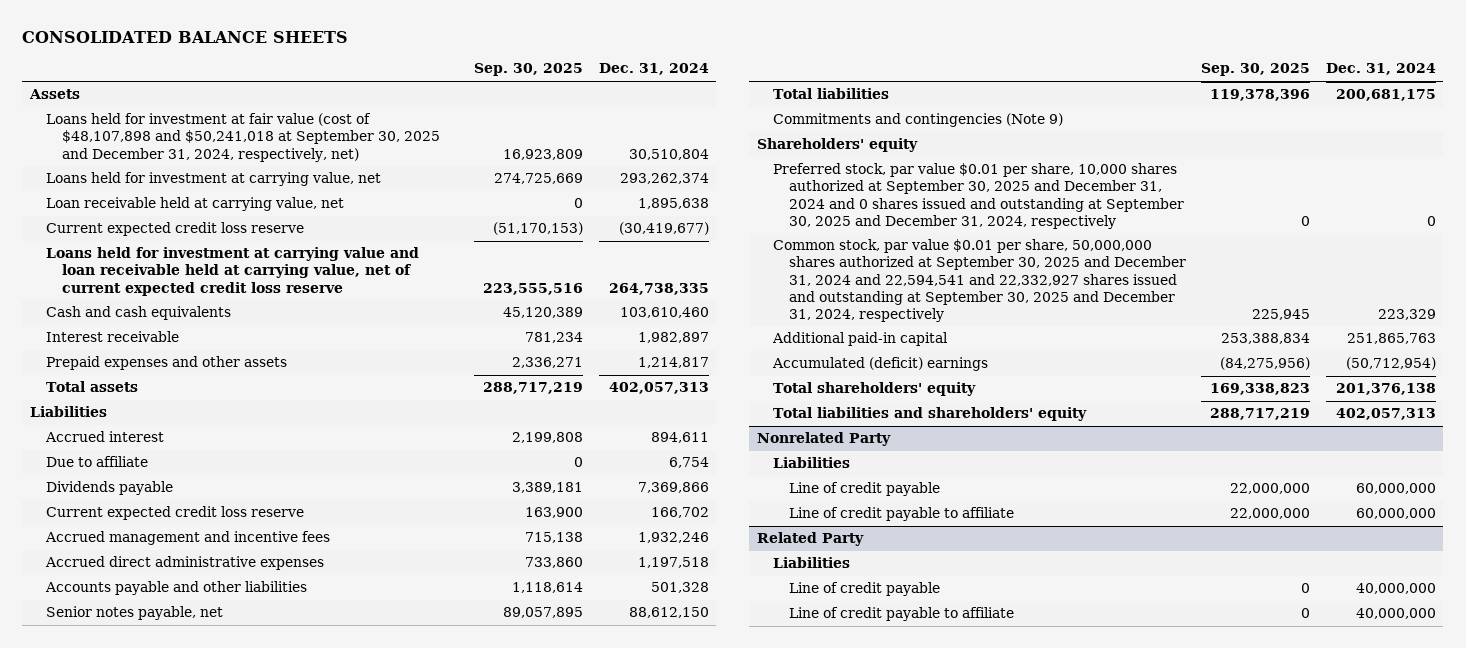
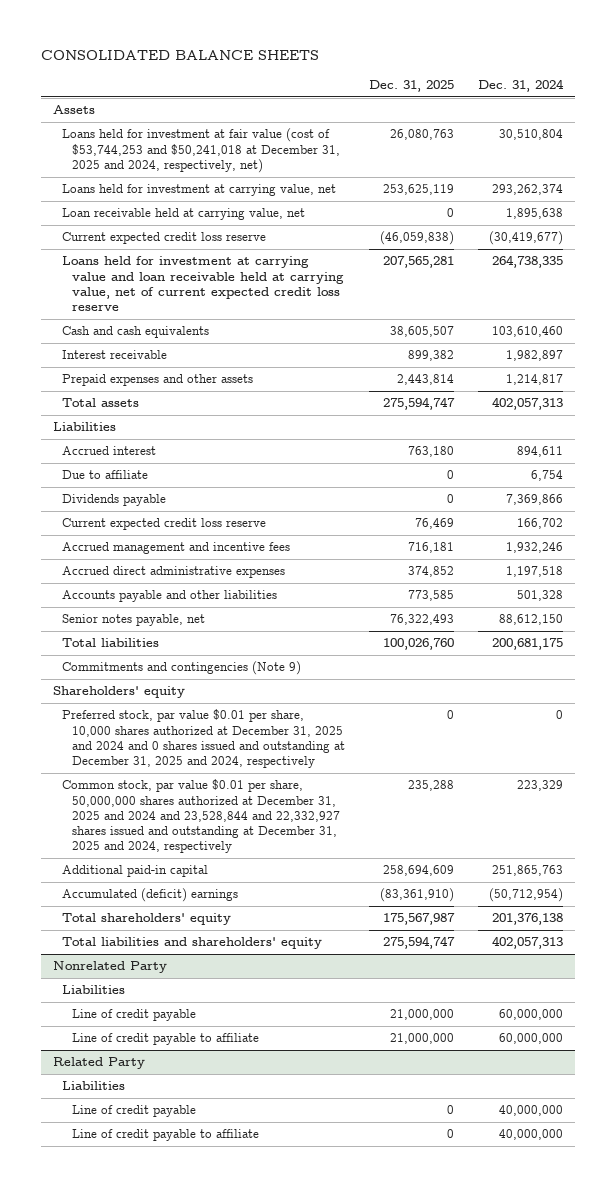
[474,63,584,77] Sep. 30, 2025 -> none
none -> [368,79,454,92] Dec. 31, 2025
[45,113,440,162] Loans held for investment at fair value (cost of $48,107,898 and $50,241,018 at September 30, 2025 and December 31, 2024, respectively, net) -> [62,128,340,173] Loans held for investment at fair value (cost of $53,744,253 and $50,241,018 at December 31, 2025 and 2024, respectively, net)
[772,163,1184,229] Preferred stock, par value $0.01 per share, 10,000 shares authorized at September 30, 2025 and December 31, 2024 and 0 shares issued and outstanding at September 30, 2025 and December 31, 2024, respectively -> [62,709,345,768] Preferred stock, par value $0.01 per share, 10,000 shares authorized at December 31, 2025 and 2024 and 0 shares issued and outstanding at December 31, 2025 and 2024, respectively
[772,239,1186,322] Common stock, par value $0.01 per share, 50,000,000 shares authorized at September 30, 2025 and December 31, 2024 and 22,594,541 and 22,332,927 shares issued and outstanding at September 30, 2025 and December 31, 2024, respectively -> [62,779,340,853] Common stock, par value $0.01 per share, 50,000,000 shares authorized at December 31, 2025 and 2024 and 23,528,844 and 22,332,927 shares issued and outstanding at December 31, 2025 and 2024, respectively

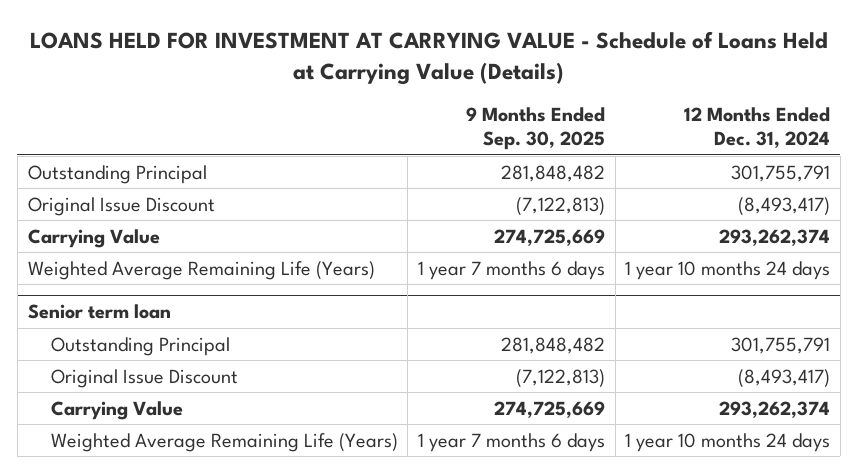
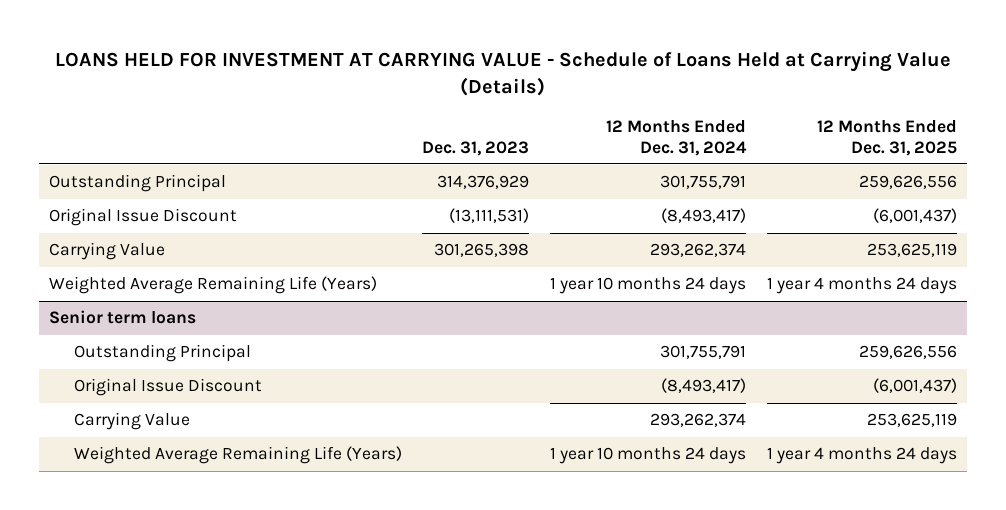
[465,107,605,151] 9 Months Ended Sep. 30, 2025 -> none
none -> [422,140,530,156] Dec. 31, 2023
none -> [816,120,957,156] 12 Months Ended Dec. 31, 2025
[27,304,171,320] Senior term loan -> [49,310,197,325] Senior term loans

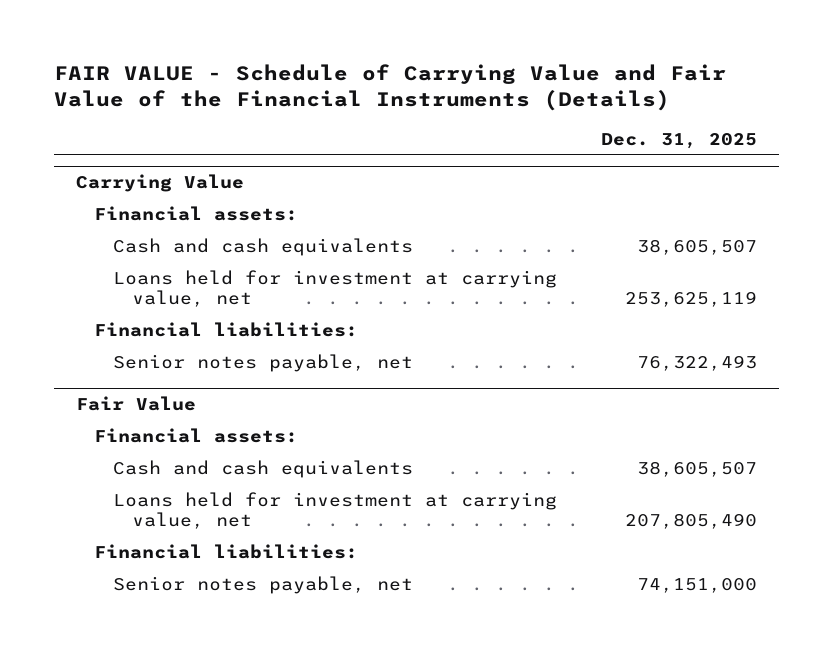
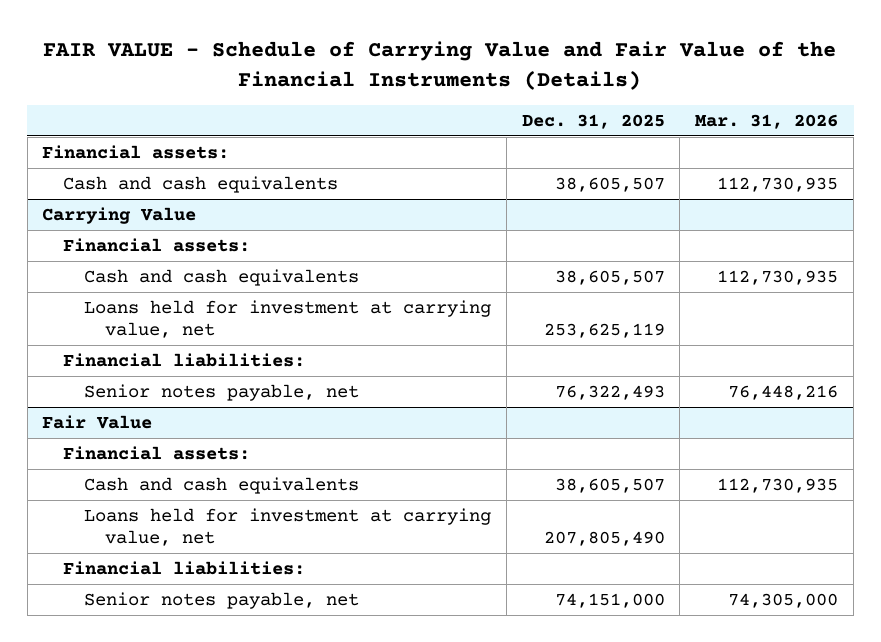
none -> [695,113,839,129] Mar. 31, 2026
none -> [42,145,230,160] Financial assets:
none -> [63,176,339,194] Cash and cash equivalents

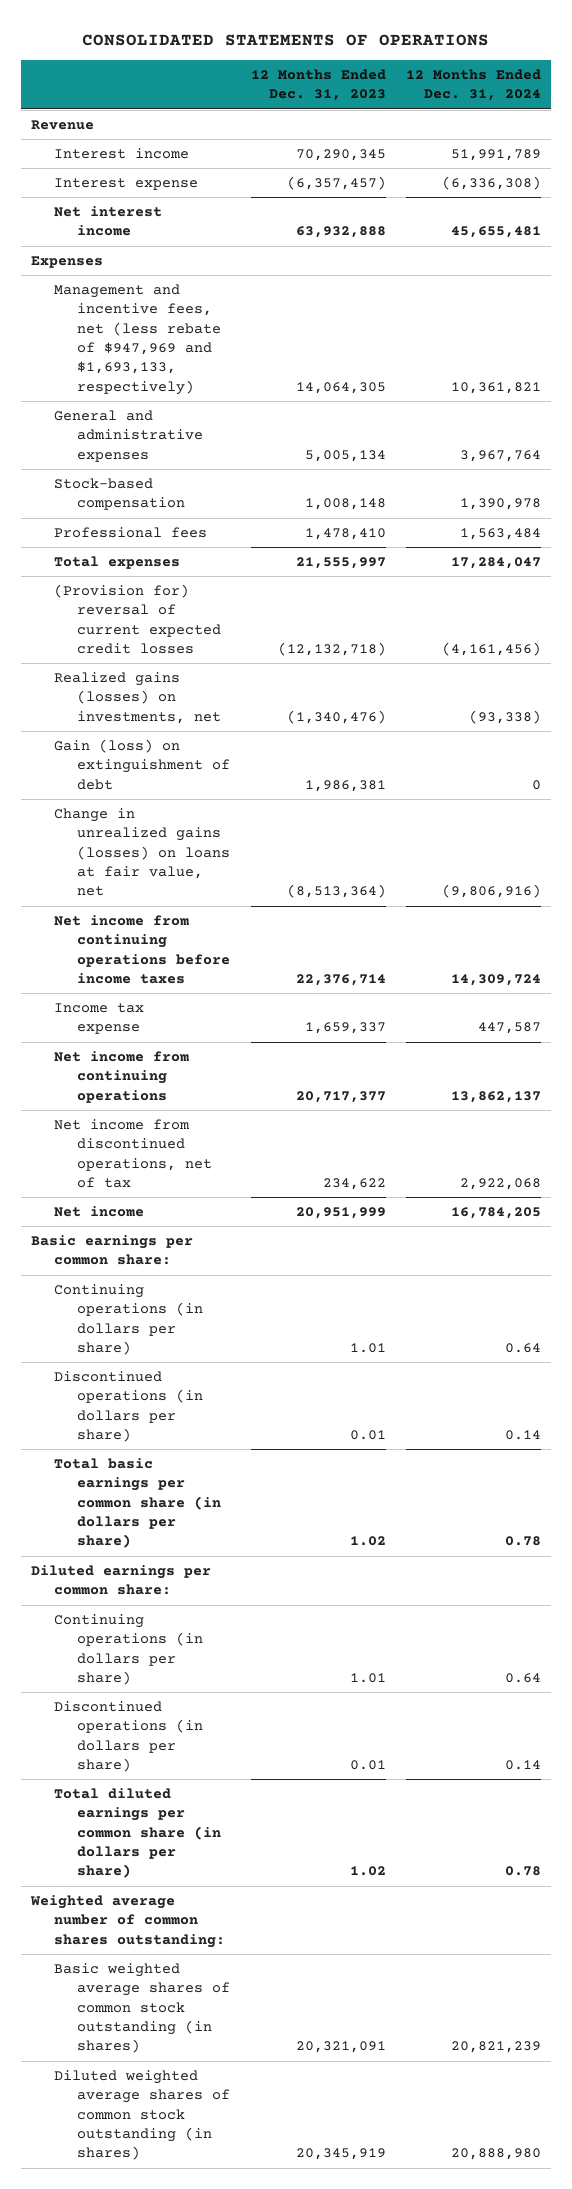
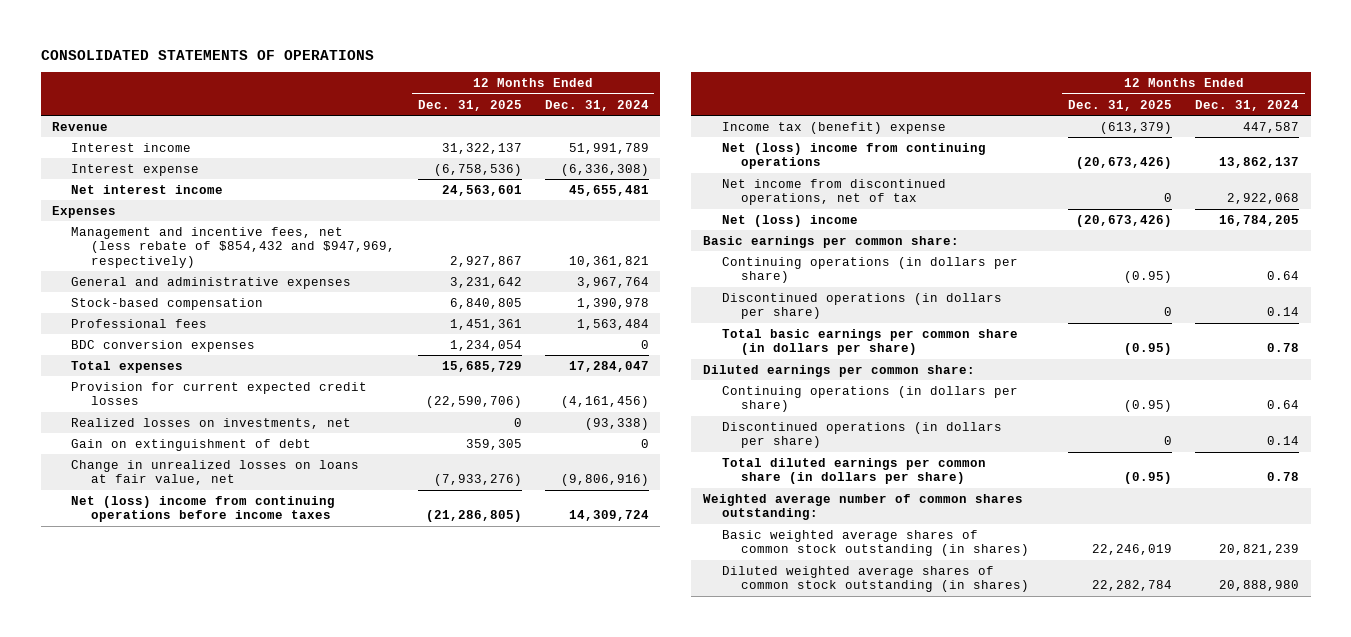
[250,69,386,102] 12 Months Ended Dec. 31, 2023 -> none
none -> [417,99,522,111] Dec. 31, 2025
[54,284,222,395] Management and incentive fees, net (less rebate of $947,969 and $1,693,133, respectively) -> [71,226,395,268] Management and incentive fees, net (less rebate of $854,432 and $947,969, respectively)
none -> [71,339,256,352] BDC conversion expenses
[54,584,222,655] (Provision for) reversal of current expected credit losses -> [71,381,368,406] Provision for current expected credit losses
[54,672,222,724] Realized gains (losses) on investments, net -> [71,417,352,429] Realized losses on investments, net
[54,739,231,790] Gain (loss) on extinguishment of debt -> [71,438,312,451] Gain on extinguishment of debt
[54,808,231,897] Change in unrealized gains (losses) on loans at fair value, net -> [71,459,360,486] Change in unrealized losses on loans at fair value, net
[54,915,231,985] Net income from continuing operations before income taxes -> [71,495,336,523] Net (loss) income from continuing operations before income taxes
[54,1003,145,1035] Income tax expense -> [721,121,946,134] Income tax (benefit) expense
[54,1051,190,1103] Net income from continuing operations -> [721,142,986,170] Net (loss) income from continuing operations
[54,1206,145,1218] Net income -> [721,214,858,227] Net (loss) income

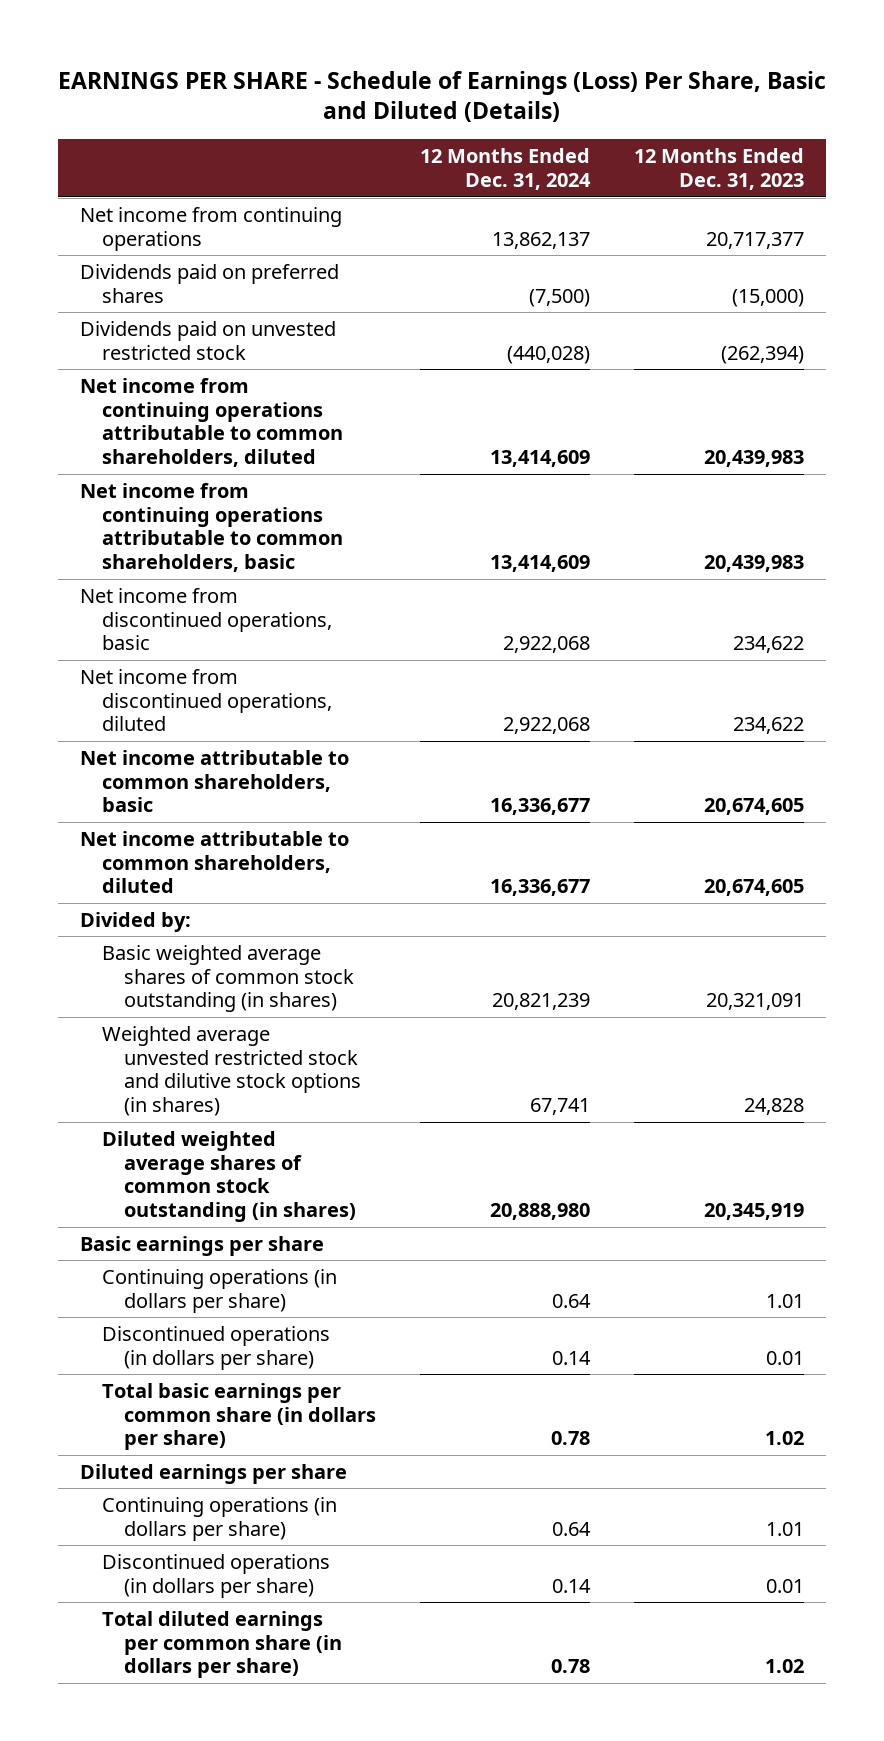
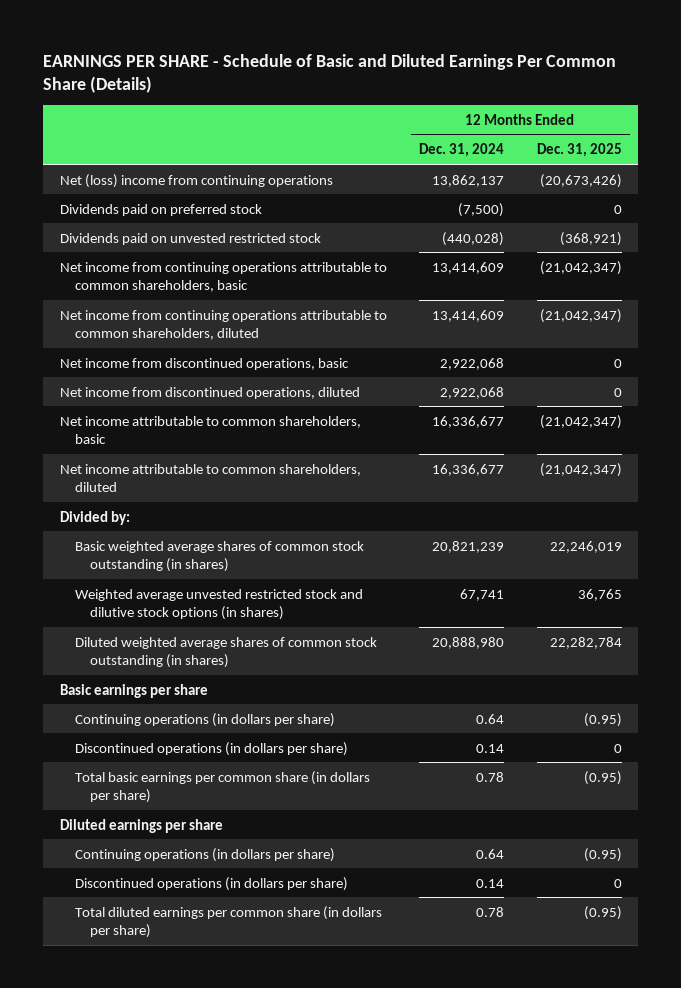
[58,70,827,123] EARNINGS PER SHARE - Schedule of Earnings (Loss) Per Share, Basic and Diluted (Details) -> [43,53,617,94] EARNINGS PER SHARE - Schedule of Basic and Diluted Earnings Per Common Share (Details)
[634,148,805,191] 12 Months Ended Dec. 31, 2023 -> none
none -> [536,143,622,158] Dec. 31, 2025
[79,206,342,251] Net income from continuing operations -> [59,173,333,188] Net (loss) income from continuing operations
[79,263,339,303] Dividends paid on preferred shares -> [59,203,262,216] Dividends paid on preferred stock
[79,377,343,468] Net income from continuing operations attributable to common shareholders, diluted -> [59,309,387,341] Net income from continuing operations attributable to common shareholders, diluted

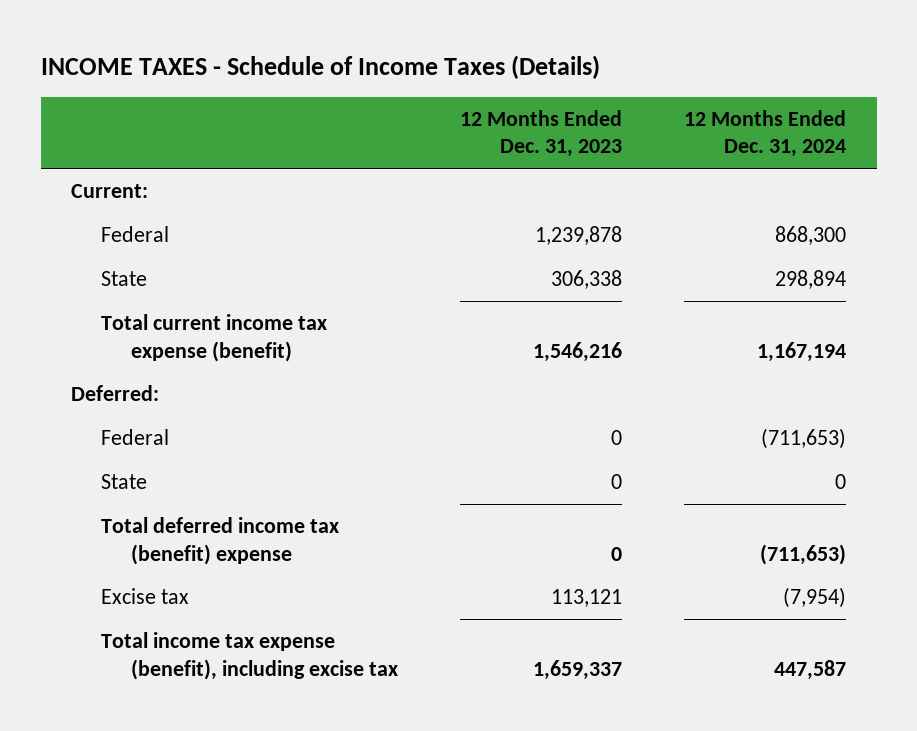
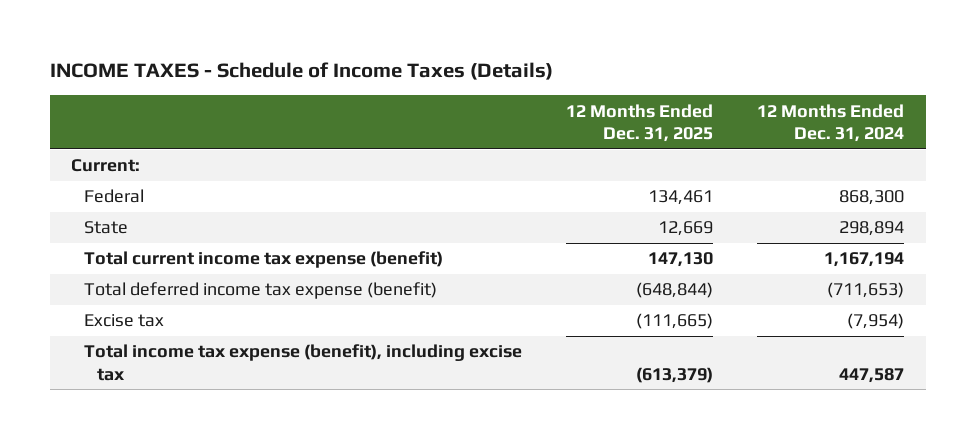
[460,109,623,158] 12 Months Ended Dec. 31, 2023 -> none
none -> [566,103,714,143] 12 Months Ended Dec. 31, 2025
[71,385,160,402] Deferred: -> none
[101,429,170,446] Federal -> none
[101,474,148,490] State -> none
[101,517,340,565] Total deferred income tax (benefit) expense -> [84,282,438,300] Total deferred income tax expense (benefit)

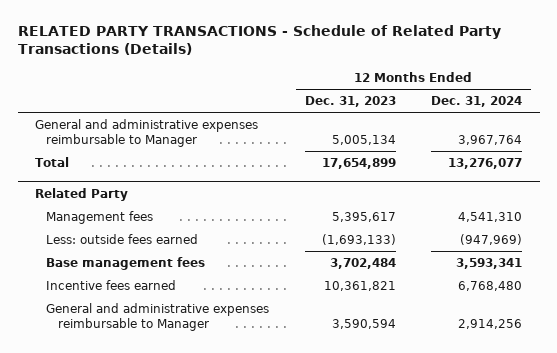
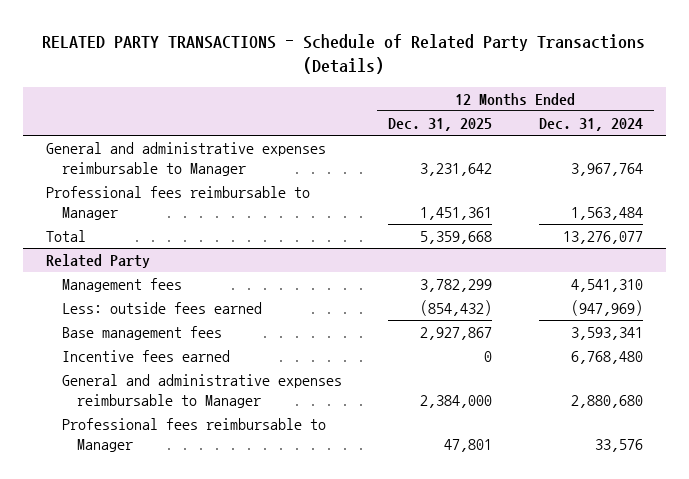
[304,96,396,108] Dec. 31, 2023 -> none
none -> [388,118,493,132] Dec. 31, 2025
none -> [46,186,311,220] Professional fees reimbursable to Manager
[458,319,523,330] 2,914,256 -> [570,394,643,408] 2,880,680
none -> [61,418,326,452] Professional fees reimbursable to Manager

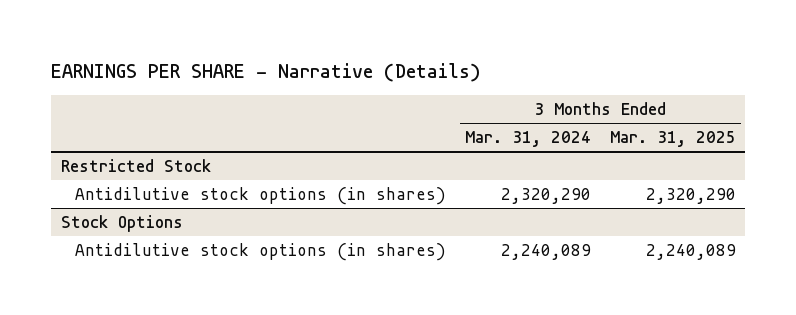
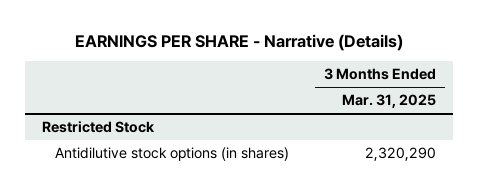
[464,131,591,148] Mar. 31, 2024 -> none
[60,215,183,233] Stock Options -> none
[74,243,446,262] Antidilutive stock options (in shares) -> none

